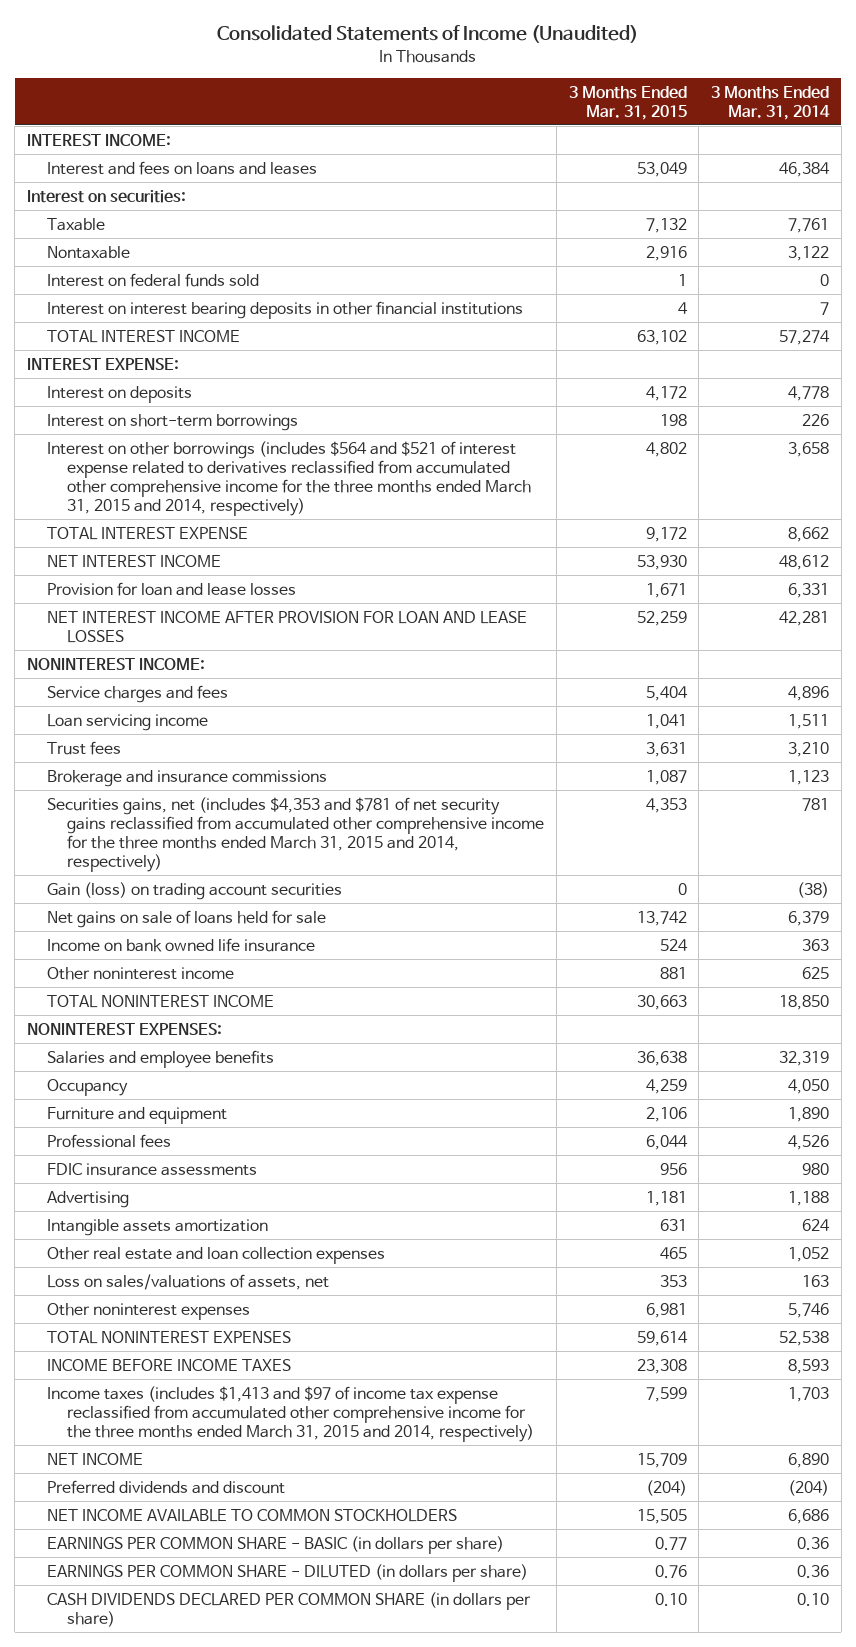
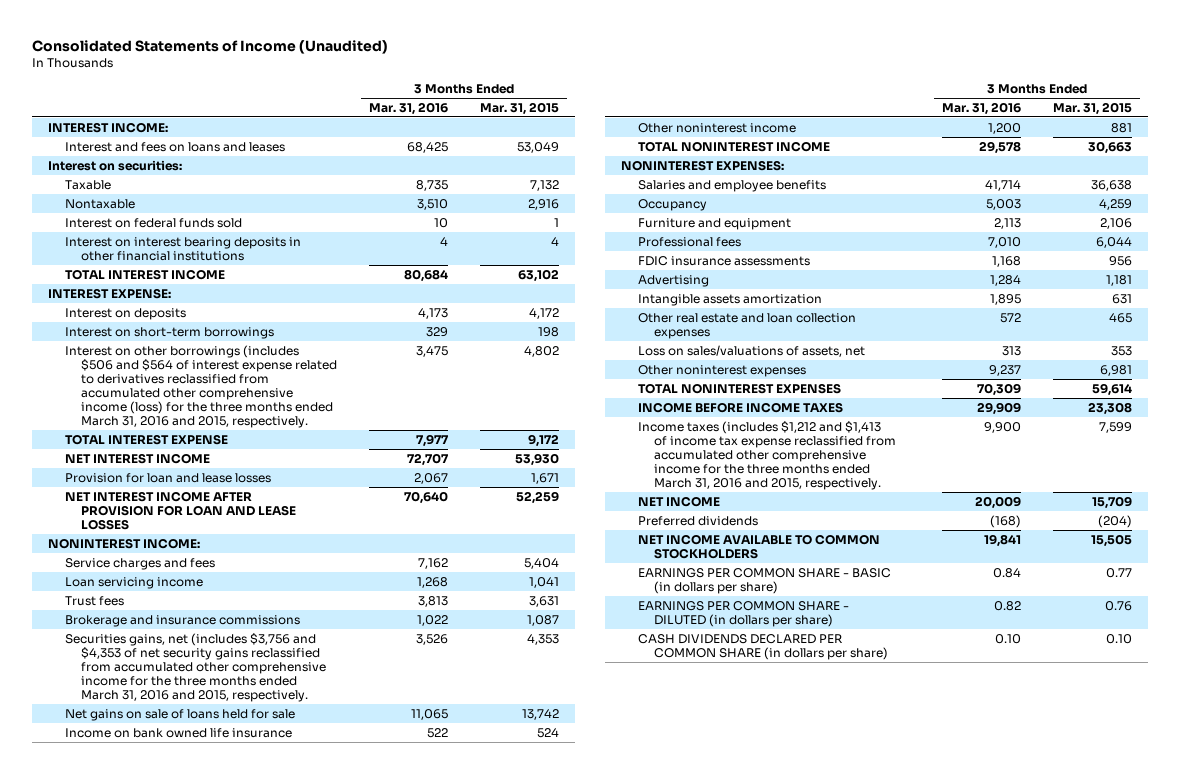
[710,85,830,120] 3 Months Ended Mar. 31, 2014 -> none
none -> [368,101,448,115] Mar. 31, 2016
[47,440,532,517] Interest on other borrowings (includes $564 and $521 of interest expense related to derivatives reclassified from accumulated other comprehensive income for the three months ended March 31, 2015 and 2014, respectively) -> [64,344,337,429] Interest on other borrowings (includes $506 and $564 of interest expense related to derivatives reclassified from accumulated other comprehensive income (loss) for the three months ended March 31, 2016 and 2015, respectively.
[47,881,343,900] Gain (loss) on trading account securities -> none
[47,796,545,873] Securities gains, net (includes $4,353 and $781 of net security gains reclassified from accumulated other comprehensive income for the three months ended March 31, 2015 and 2014, respectively) -> [64,632,326,703] Securities gains, net (includes $3,756 and $4,353 of net security gains reclassified from accumulated other comprehensive income for the three months ended March 31, 2016 and 2015, respectively.
[47,1385,535,1442] Income taxes (includes $1,413 and $97 of income tax expense reclassified from accumulated other comprehensive income for the three months ended March 31, 2015 and 2014, respectively) -> [637,420,896,491] Income taxes (includes $1,212 and $1,413 of income tax expense reclassified from accumulated other comprehensive income for the three months ended March 31, 2016 and 2015, respectively.
[47,1479,286,1494] Preferred dividends and discount -> [637,515,758,526] Preferred dividends

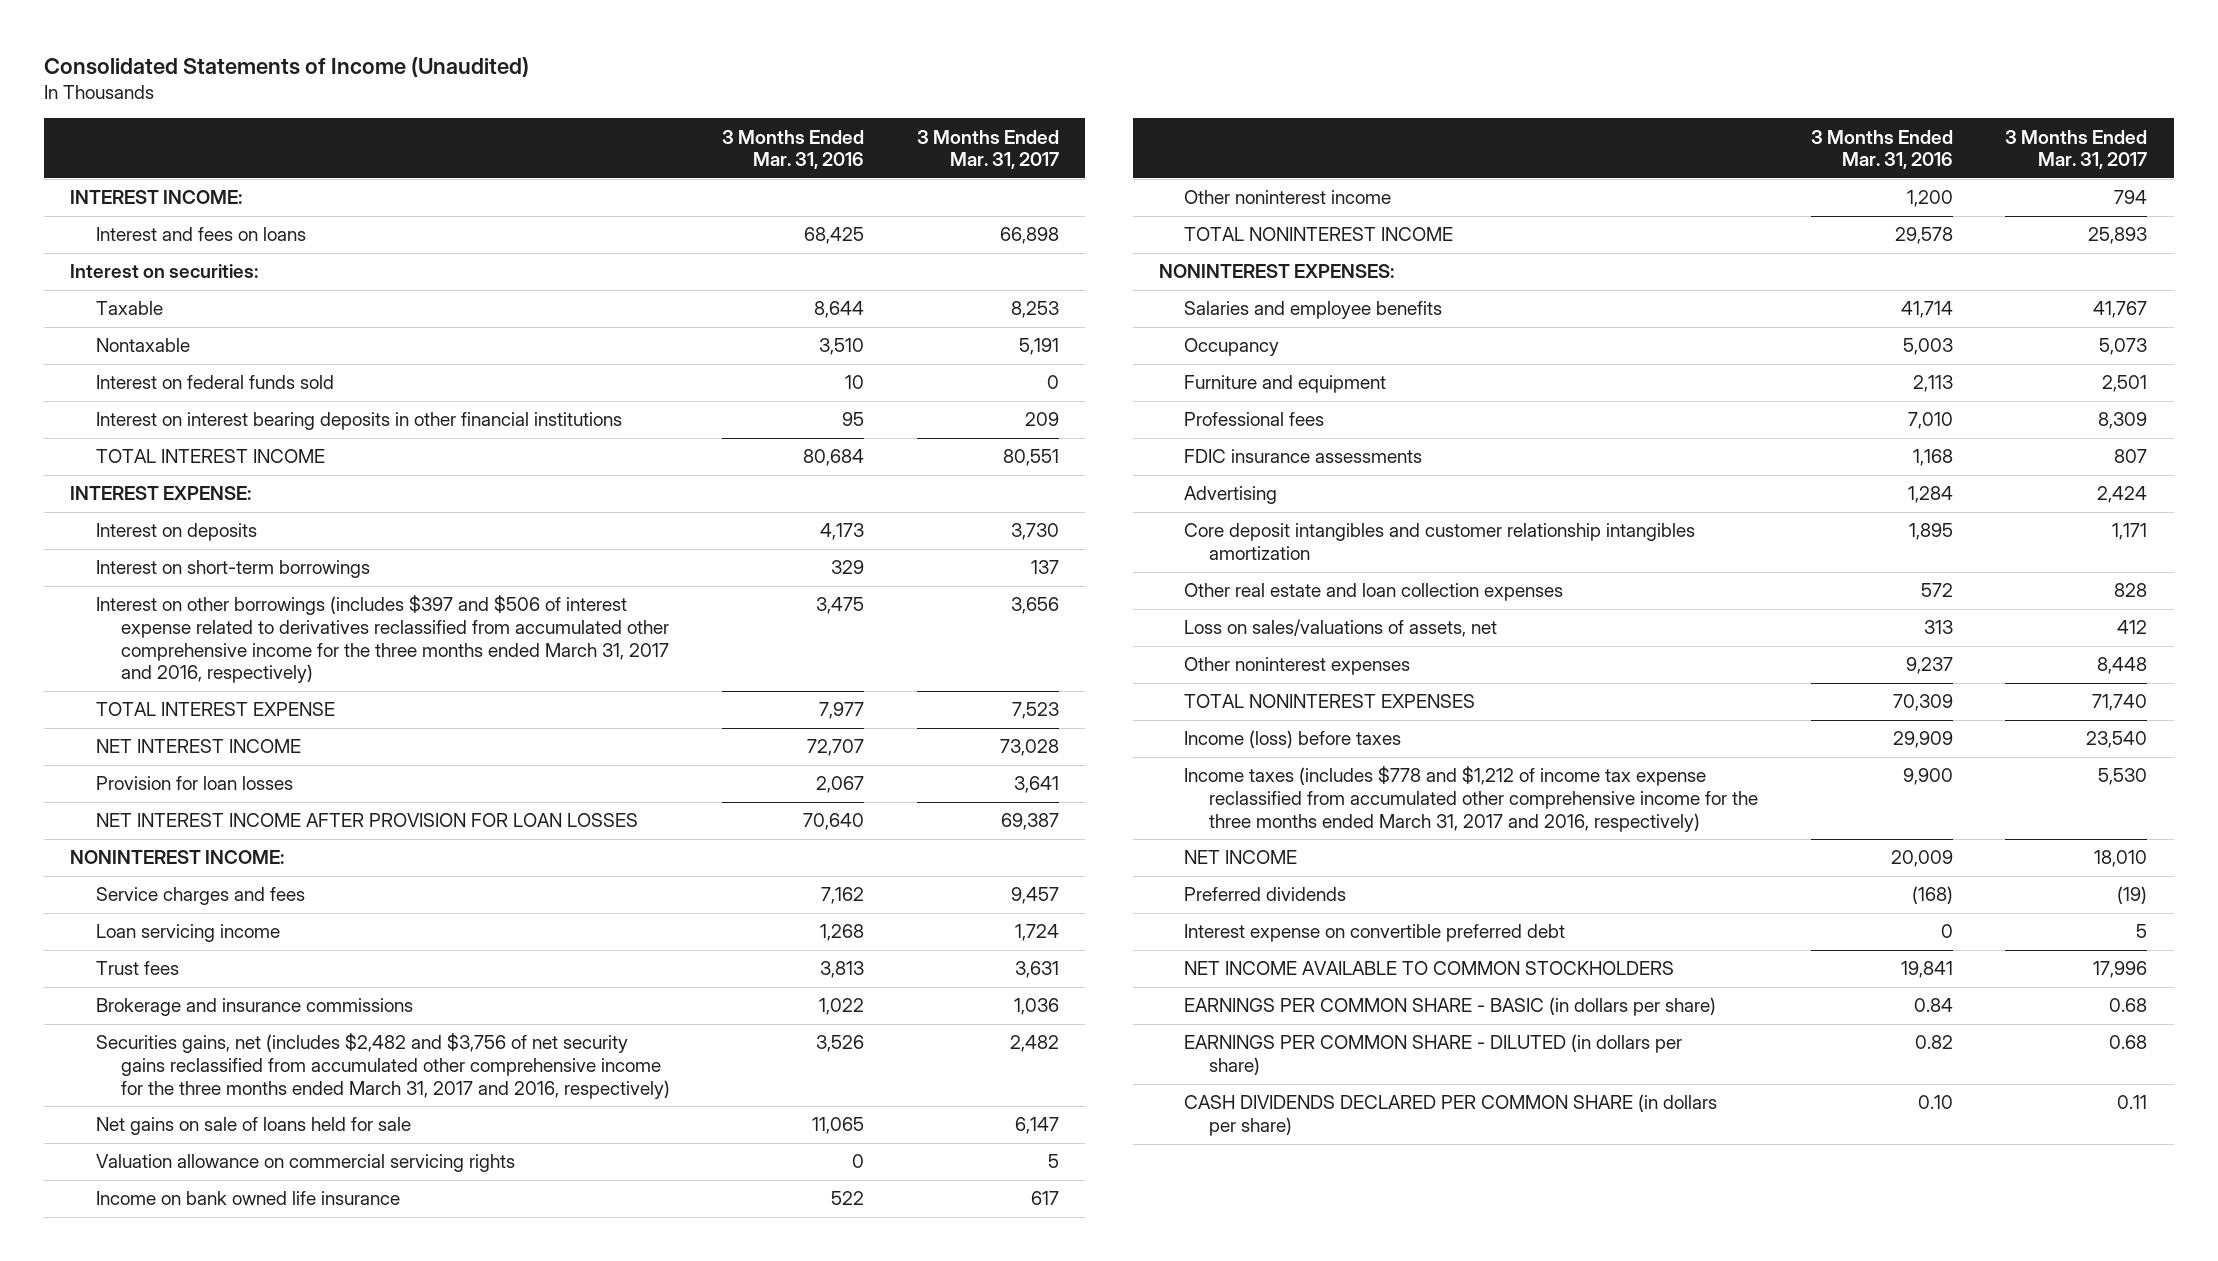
[480,101,560,115] Mar. 31, 2015 -> none
none -> [916,129,1059,170] 3 Months Ended Mar. 31, 2017
[64,141,285,152] Interest and fees on loans and leases -> [95,227,306,242] Interest and fees on loans
[415,179,448,191] 8,735 -> [814,301,865,319] 8,644
[439,236,448,246] 4 -> [842,412,865,427] 95
[64,344,337,429] Interest on other borrowings (includes $506 and $564 of interest expense related to derivatives reclassified from accumulated other comprehensive income (loss) for the three months ended March 31, 2016 and 2015, respectively. -> [95,595,669,684] Interest on other borrowings (includes $397 and $506 of interest expense related to derivatives reclassified from accumulated other comprehensive income for the three months ended March 31, 2017 and 2016, respectively)
[64,472,271,483] Provision for loan and lease losses -> [95,776,293,791] Provision for loan losses
[64,490,296,531] NET INTEREST INCOME AFTER PROVISION FOR LOAN AND LEASE LOSSES -> [95,813,638,828] NET INTEREST INCOME AFTER PROVISION FOR LOAN LOSSES
[64,632,326,703] Securities gains, net (includes $3,756 and $4,353 of net security gains reclassified from accumulated other comprehensive income for the three months ended March 31, 2016 and 2015, respectively. -> [95,1033,670,1099] Securities gains, net (includes $2,482 and $3,756 of net security gains reclassified from accumulated other comprehensive income for the three months ended March 31, 2017 and 2016, respectively)
none -> [95,1154,515,1173] Valuation allowance on commercial servicing rights
[637,293,822,306] Intangible assets amortization -> [1183,523,1695,561] Core deposit intangibles and customer relationship intangibles amortization
[637,401,843,413] INCOME BEFORE INCOME TAXES -> [1183,730,1401,749] Income (loss) before taxes
[637,420,896,491] Income taxes (includes $1,212 and $1,413 of income tax expense reclassified from accumulated other comprehensive income for the three months ended March 31, 2016 and 2015, respectively. -> [1183,766,1759,832] Income taxes (includes $778 and $1,212 of income tax expense reclassified from accumulated other comprehensive income for the three months ended March 31, 2017 and 2016, respectively)
none -> [1183,924,1565,943] Interest expense on convertible preferred debt

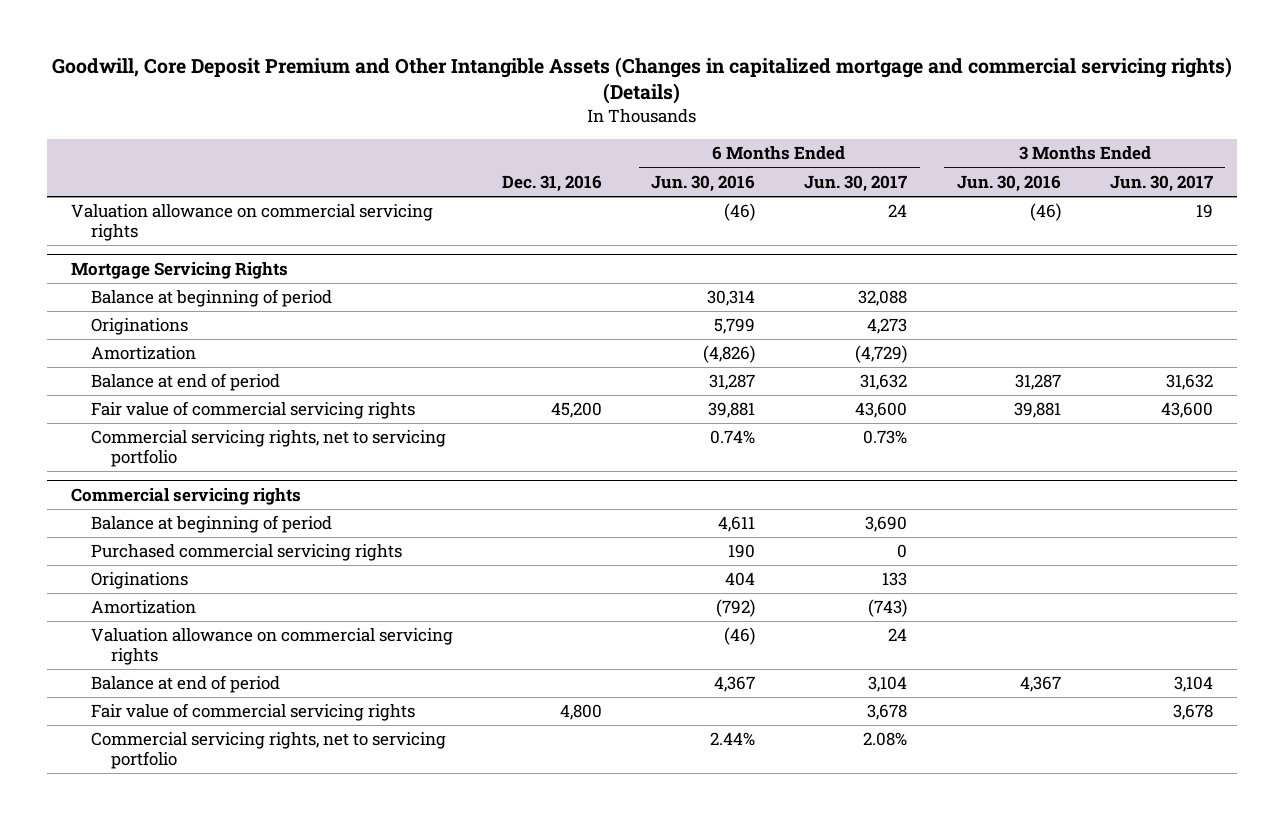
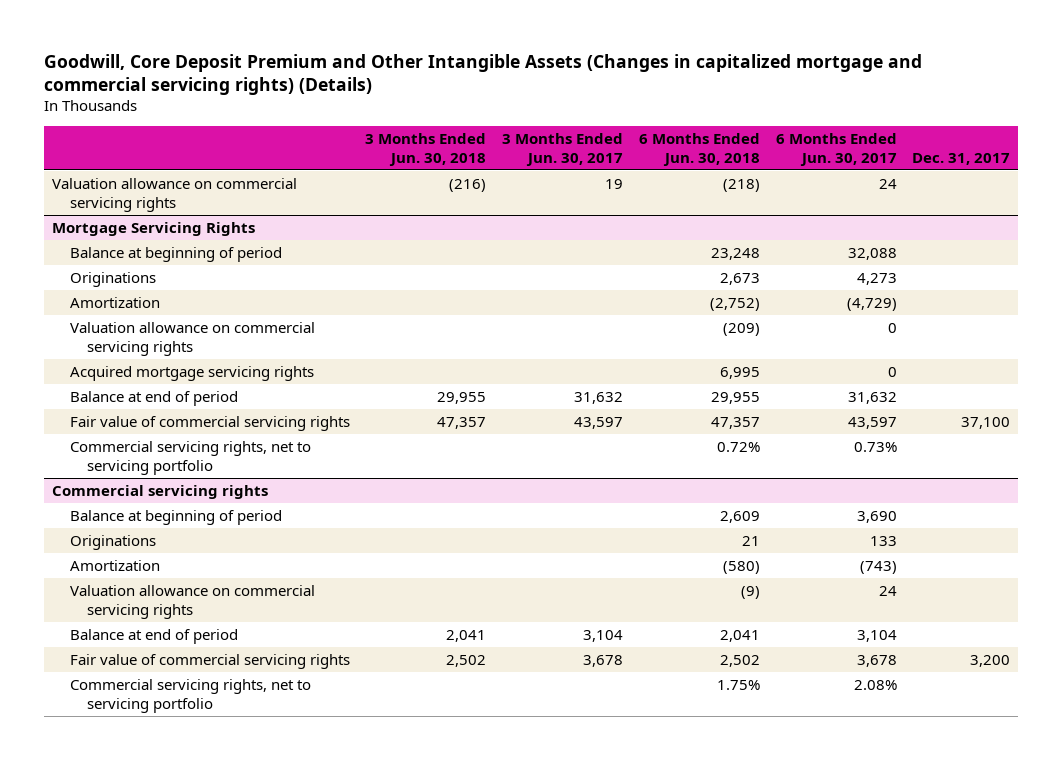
[502,174,603,192] Dec. 31, 2016 -> none
[651,174,756,192] Jun. 30, 2016 -> none
[956,174,1061,192] Jun. 30, 2016 -> none
none -> [365,133,487,166] 3 Months Ended Jun. 30, 2018
none -> [638,133,760,166] 6 Months Ended Jun. 30, 2018
none -> [912,152,1011,165] Dec. 31, 2017
none -> [69,321,315,356] Valuation allowance on commercial servicing rights
none -> [69,365,314,381] Acquired mortgage servicing rights
[855,402,908,419] 43,600 -> [847,416,897,429] 43,597
[1160,402,1213,419] 43,600 -> [574,416,624,429] 43,597
[91,544,403,562] Purchased commercial servicing rights -> none

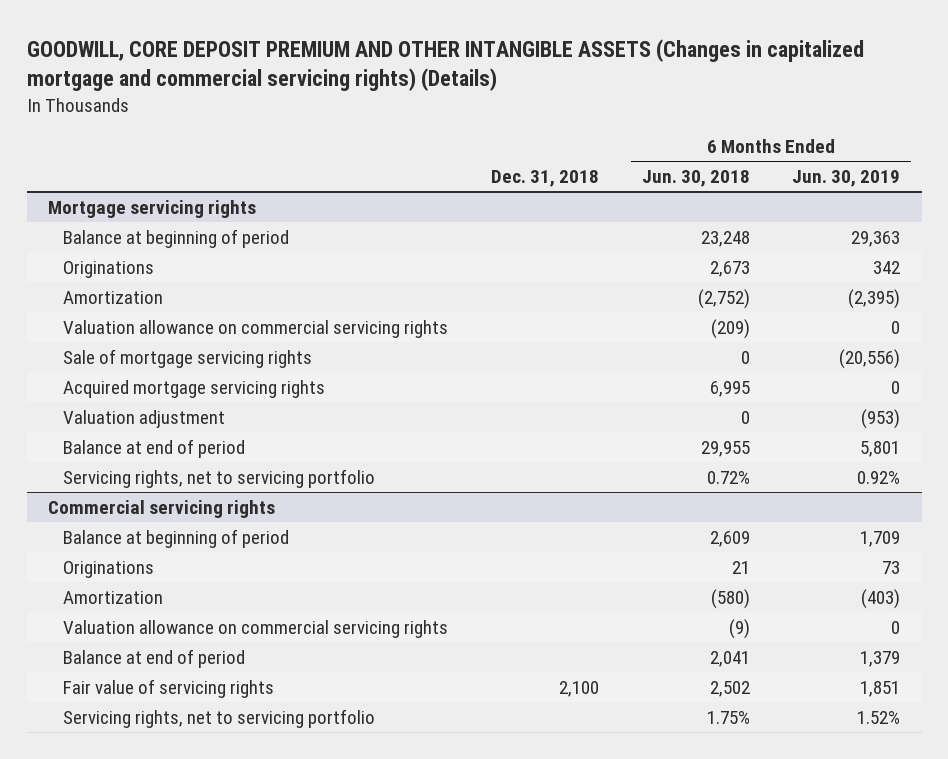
[44,53,923,96] Goodwill, Core Deposit Premium and Other Intangible Assets (Changes in capitalized mortgage and commercial servicing rights) (Details) -> [26,38,864,92] GOODWILL, CORE DEPOSIT PREMIUM AND OTHER INTANGIBLE ASSETS (Changes in capitalized mortgage and commercial servicing rights) (Details)
[365,133,487,166] 3 Months Ended Jun. 30, 2018 -> none
[502,133,624,166] 3 Months Ended Jun. 30, 2017 -> none
[775,133,897,166] 6 Months Ended Jun. 30, 2017 -> none
[912,152,1011,165] Dec. 31, 2017 -> none
none -> [490,170,599,188] Dec. 31, 2018
none -> [792,170,901,188] Jun. 30, 2019
[52,177,298,212] Valuation allowance on commercial servicing rights -> none
[52,221,256,236] Mortgage Servicing Rights -> [48,199,257,218] Mortgage servicing rights
none -> [63,348,313,368] Sale of mortgage servicing rights
none -> [63,409,226,428] Valuation adjustment
[69,415,350,431] Fair value of commercial servicing rights -> none
[69,440,311,475] Commercial servicing rights, net to servicing portfolio -> [63,468,376,488] Servicing rights, net to servicing portfolio
[69,653,350,669] Fair value of commercial servicing rights -> [63,678,275,698] Fair value of servicing rights
[69,678,311,713] Commercial servicing rights, net to servicing portfolio -> [63,708,376,728] Servicing rights, net to servicing portfolio

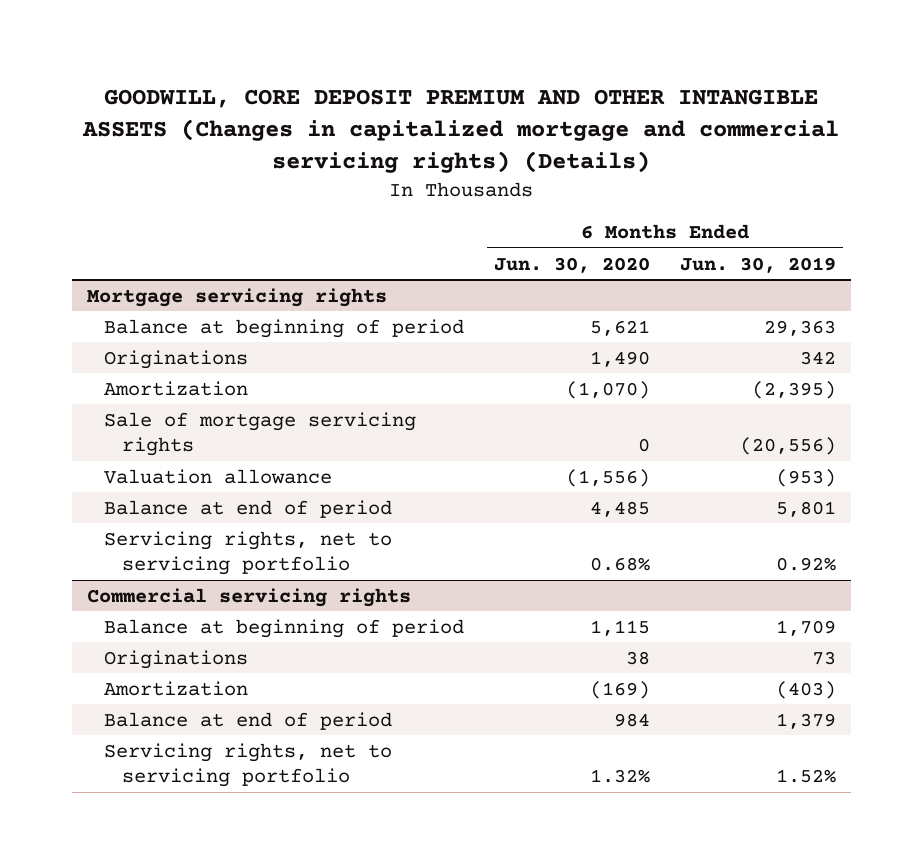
[490,170,599,188] Dec. 31, 2018 -> none
[641,170,750,188] Jun. 30, 2018 -> none
none -> [493,256,650,273] Jun. 30, 2020
[63,319,449,338] Valuation allowance on commercial servicing rights -> none
[63,379,326,398] Acquired mortgage servicing rights -> none
[63,409,226,428] Valuation adjustment -> [104,468,333,484] Valuation allowance
[63,619,449,638] Valuation allowance on commercial servicing rights -> none
[63,678,275,698] Fair value of servicing rights -> none

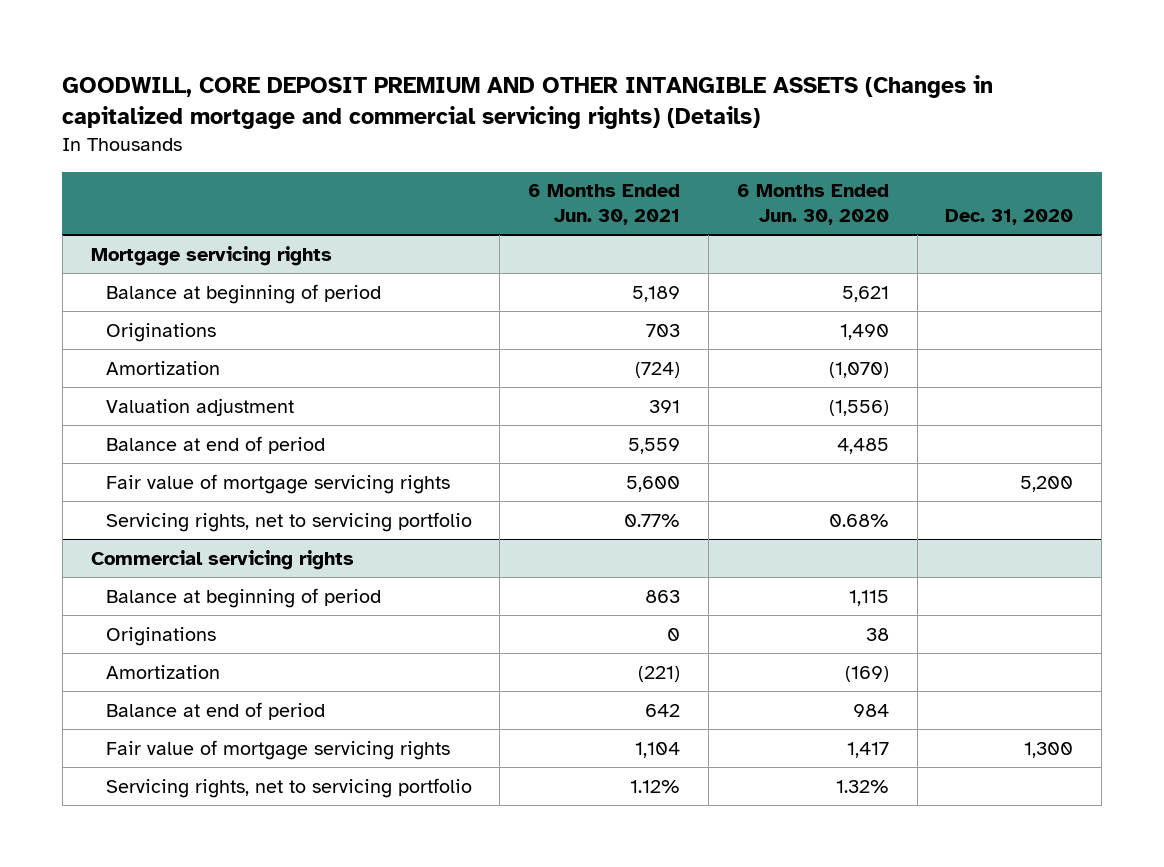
[679,256,836,273] Jun. 30, 2019 -> none
none -> [528,184,681,225] 6 Months Ended Jun. 30, 2021
none -> [945,208,1074,225] Dec. 31, 2020
[104,411,417,457] Sale of mortgage servicing rights -> none
[104,468,333,484] Valuation allowance -> [105,397,294,416] Valuation adjustment
none -> [105,473,450,494] Fair value of mortgage servicing rights
none -> [105,739,450,760] Fair value of mortgage servicing rights

